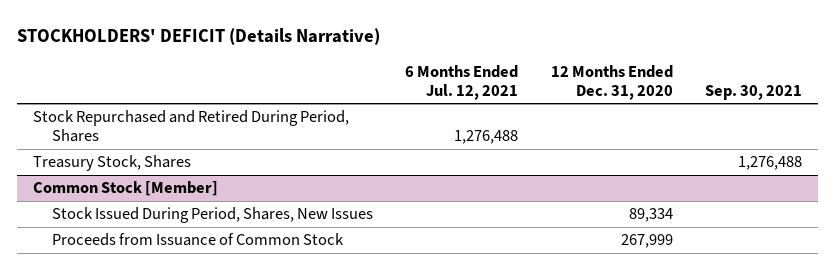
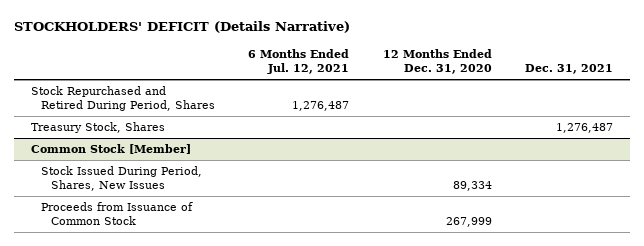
[704,84,802,100] Sep. 30, 2021 -> none
none -> [525,63,614,74] Dec. 31, 2021
[454,130,519,145] 1,276,488 -> [292,101,350,112] 1,276,487

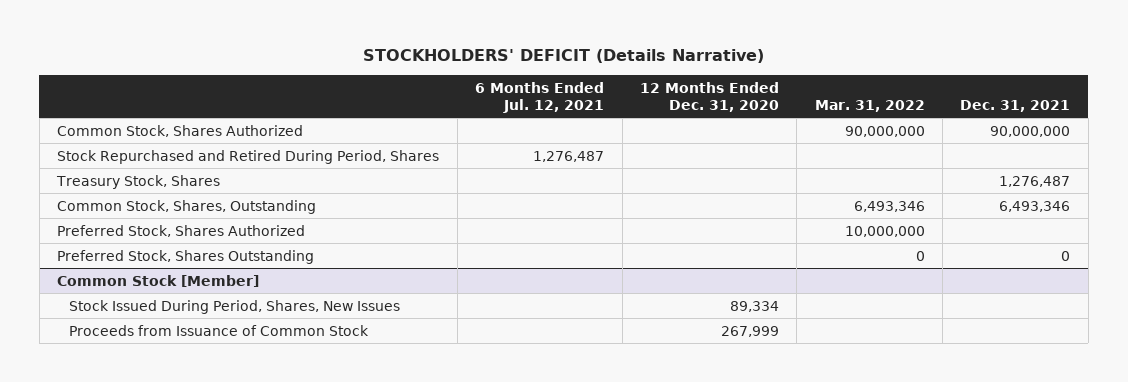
none -> [814,99,925,112] Mar. 31, 2022
none -> [57,124,304,137] Common Stock, Shares Authorized
none -> [57,199,317,214] Common Stock, Shares, Outstanding
none -> [57,224,306,237] Preferred Stock, Shares Authorized
none -> [57,249,315,264] Preferred Stock, Shares Outstanding

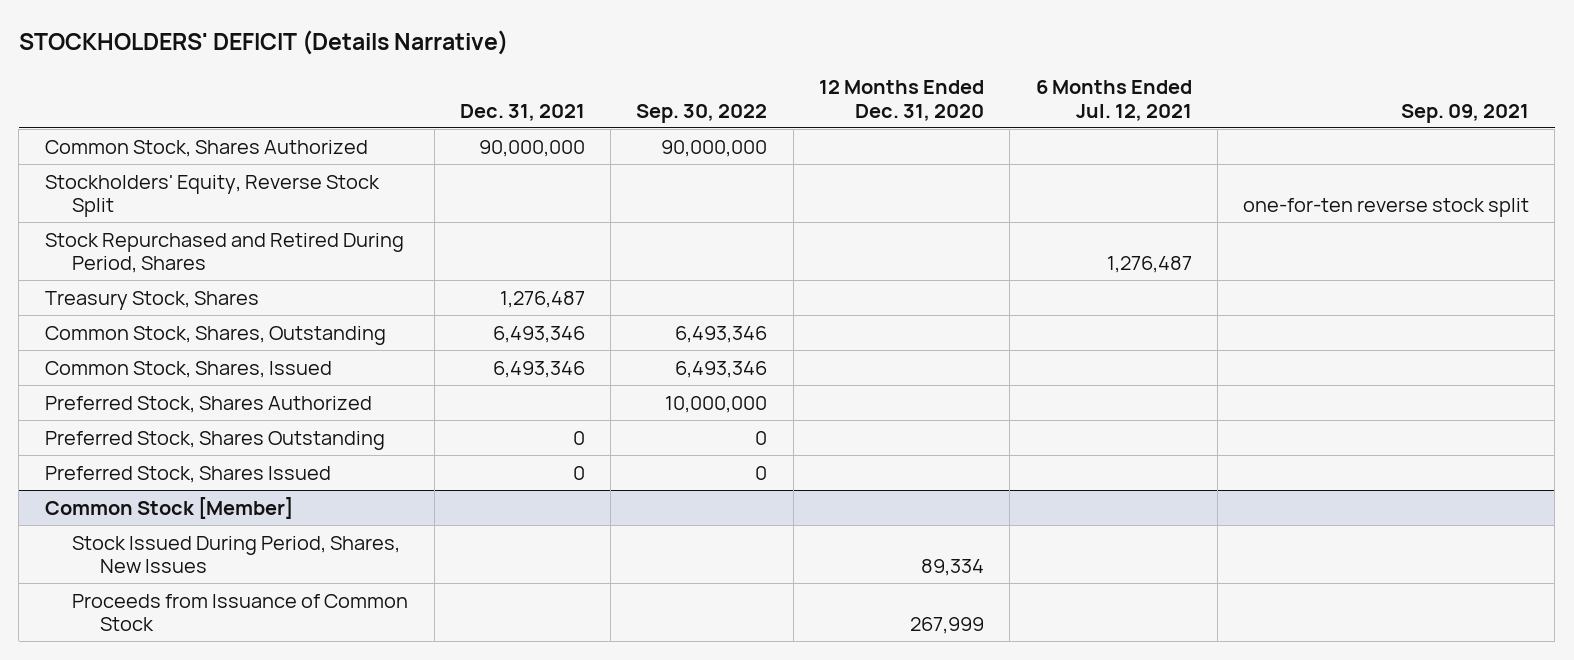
[814,99,925,112] Mar. 31, 2022 -> none
none -> [636,103,768,123] Sep. 30, 2022
none -> [1401,103,1530,123] Sep. 09, 2021
none -> [44,174,380,217] Stockholders' Equity, Reverse Stock Split
none -> [44,360,332,378] Common Stock, Shares, Issued
none -> [44,465,331,483] Preferred Stock, Shares Issued

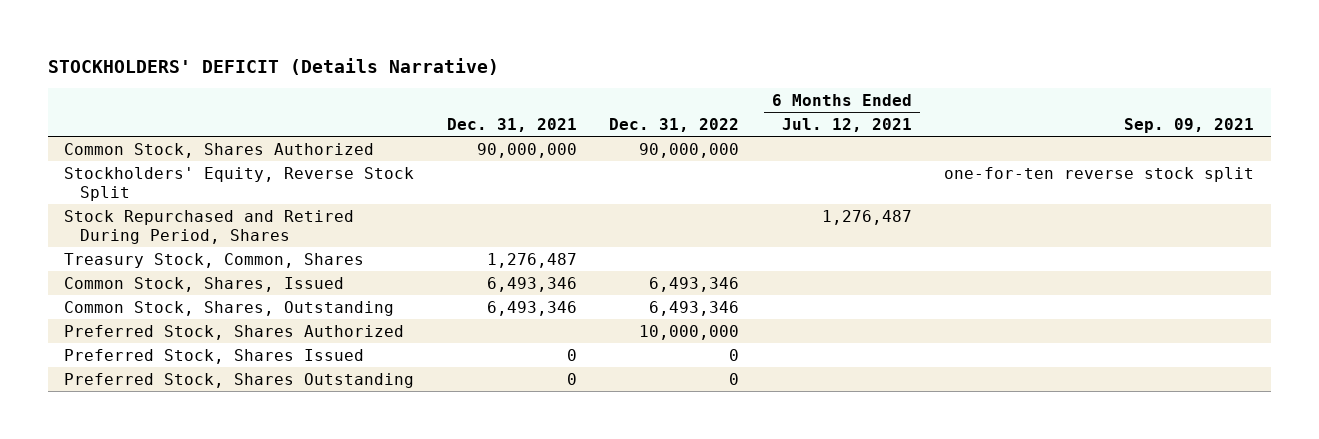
[636,103,768,123] Sep. 30, 2022 -> none
[819,80,985,121] 12 Months Ended Dec. 31, 2020 -> none
none -> [609,117,740,132] Dec. 31, 2022
[44,290,259,310] Treasury Stock, Shares -> [64,252,365,268] Treasury Stock, Common, Shares
[44,325,386,345] Common Stock, Shares, Outstanding -> [64,300,395,316] Common Stock, Shares, Outstanding
[44,496,293,519] Common Stock [Member] -> none
[72,535,401,573] Stock Issued During Period, Shares, New Issues -> none
[72,593,409,631] Proceeds from Issuance of Common Stock -> none
[44,430,385,450] Preferred Stock, Shares Outstanding -> [64,372,415,388] Preferred Stock, Shares Outstanding

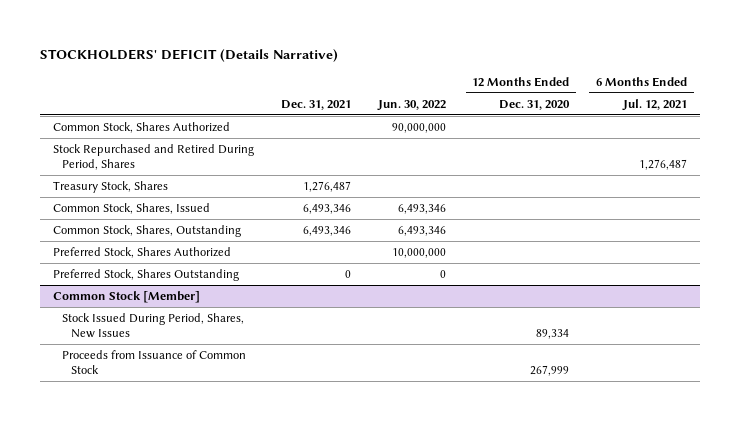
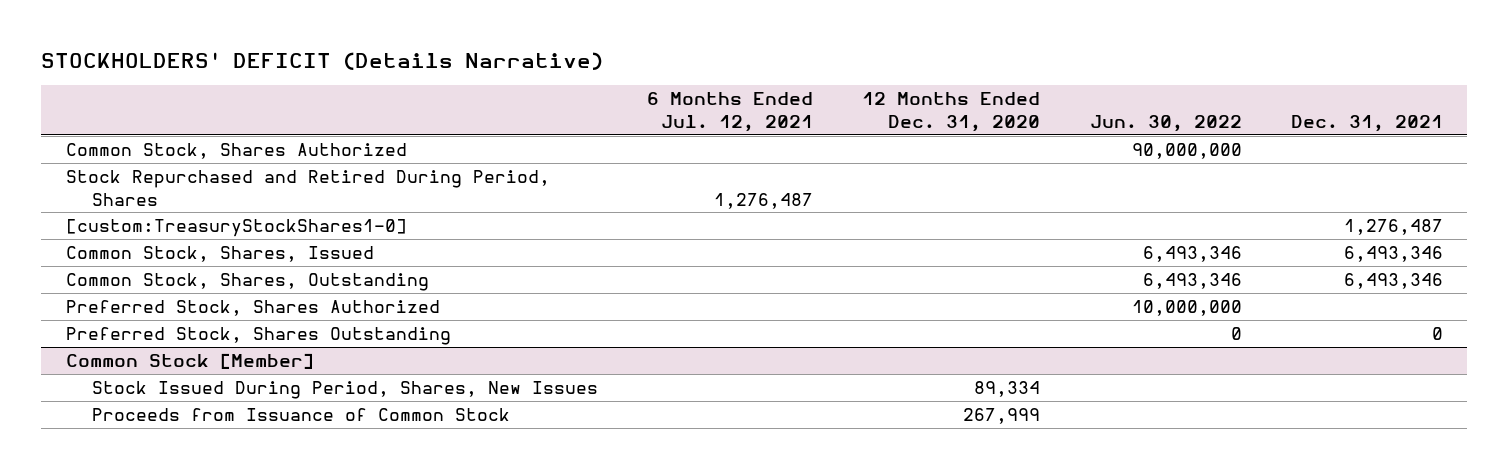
[53,180,169,193] Treasury Stock, Shares -> [65,219,407,238] [custom:TreasuryStockShares1-0]

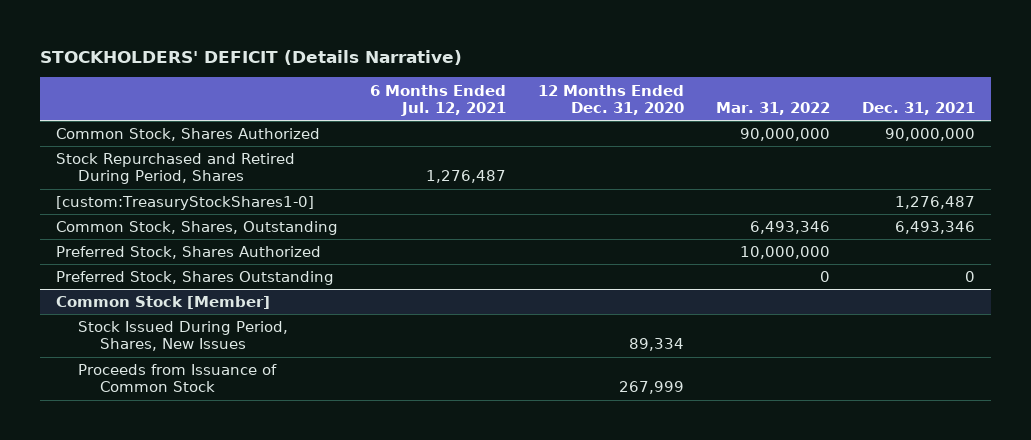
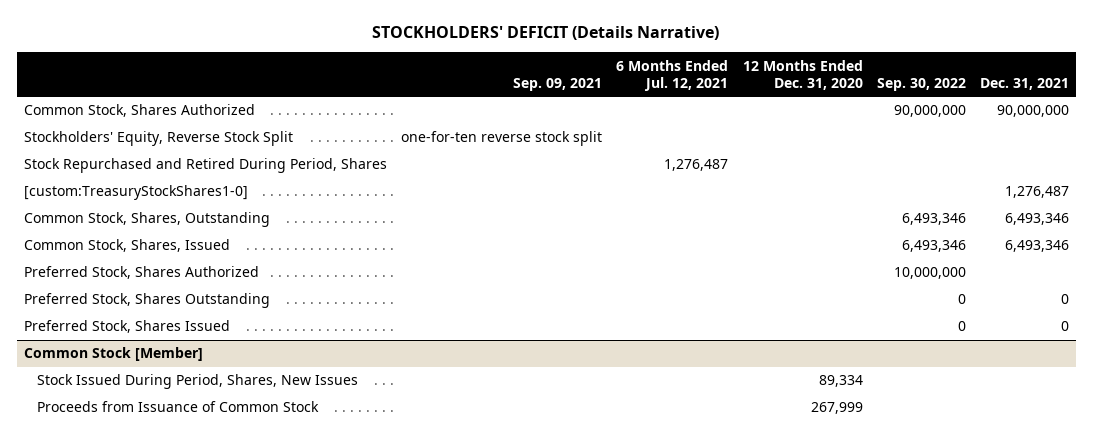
[716,101,831,115] Mar. 31, 2022 -> none
none -> [513,77,603,91] Sep. 09, 2021
none -> [876,77,966,91] Sep. 30, 2022
none -> [23,131,293,147] Stockholders' Equity, Reverse Stock Split
none -> [23,239,230,253] Common Stock, Shares, Issued
none -> [23,320,230,334] Preferred Stock, Shares Issued

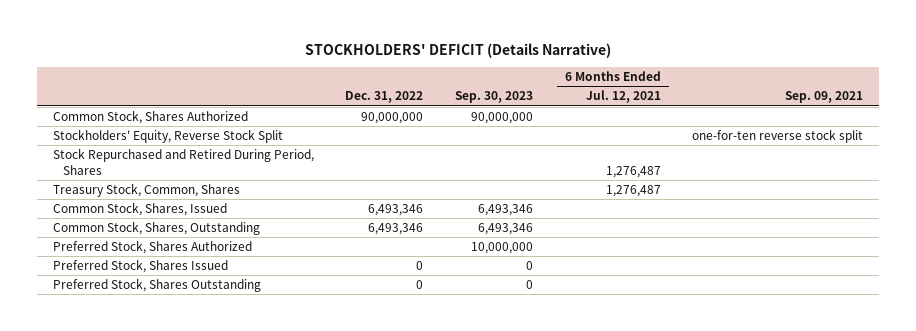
[742,59,863,90] 12 Months Ended Dec. 31, 2020 -> none
[876,77,966,91] Sep. 30, 2022 -> none
[980,77,1070,90] Dec. 31, 2021 -> none
none -> [345,91,424,104] Dec. 31, 2022
none -> [454,91,533,104] Sep. 30, 2023
[23,185,248,201] [custom:TreasuryStockShares1-0] -> none
none -> [52,182,240,197] Treasury Stock, Common, Shares
[23,212,270,228] Common Stock, Shares, Outstanding -> [52,220,260,235] Common Stock, Shares, Outstanding
[23,347,203,362] Common Stock [Member] -> none
[36,374,358,390] Stock Issued During Period, Shares, New Issues -> none
[36,401,319,413] Proceeds from Issuance of Common Stock -> none
[23,293,270,309] Preferred Stock, Shares Outstanding -> [52,277,261,292] Preferred Stock, Shares Outstanding

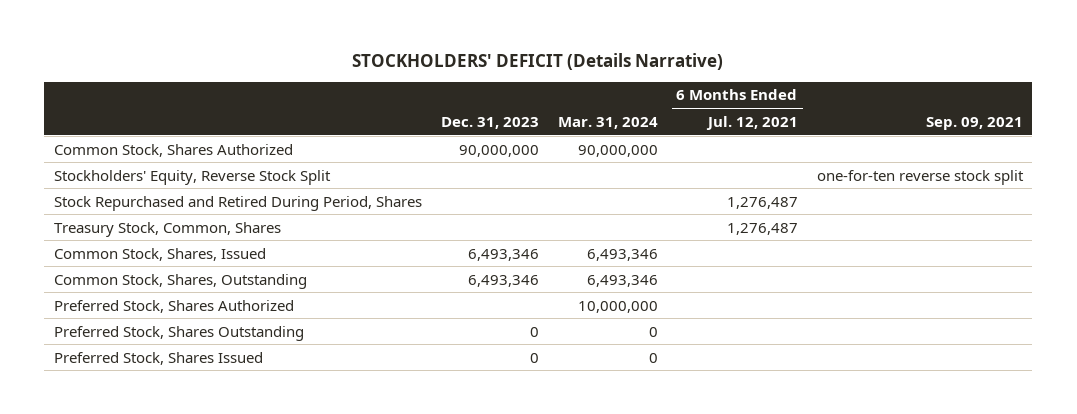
[345,91,424,104] Dec. 31, 2022 -> none
[454,91,533,104] Sep. 30, 2023 -> none
none -> [440,116,539,129] Dec. 31, 2023
none -> [557,116,658,129] Mar. 31, 2024
[52,258,228,273] Preferred Stock, Shares Issued -> [53,351,263,365] Preferred Stock, Shares Issued

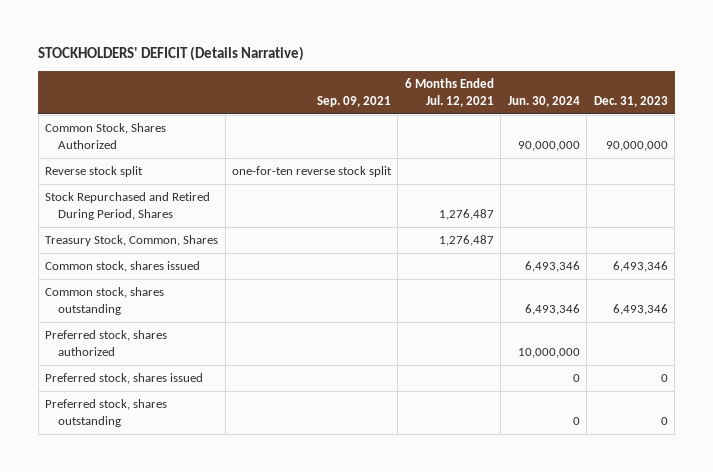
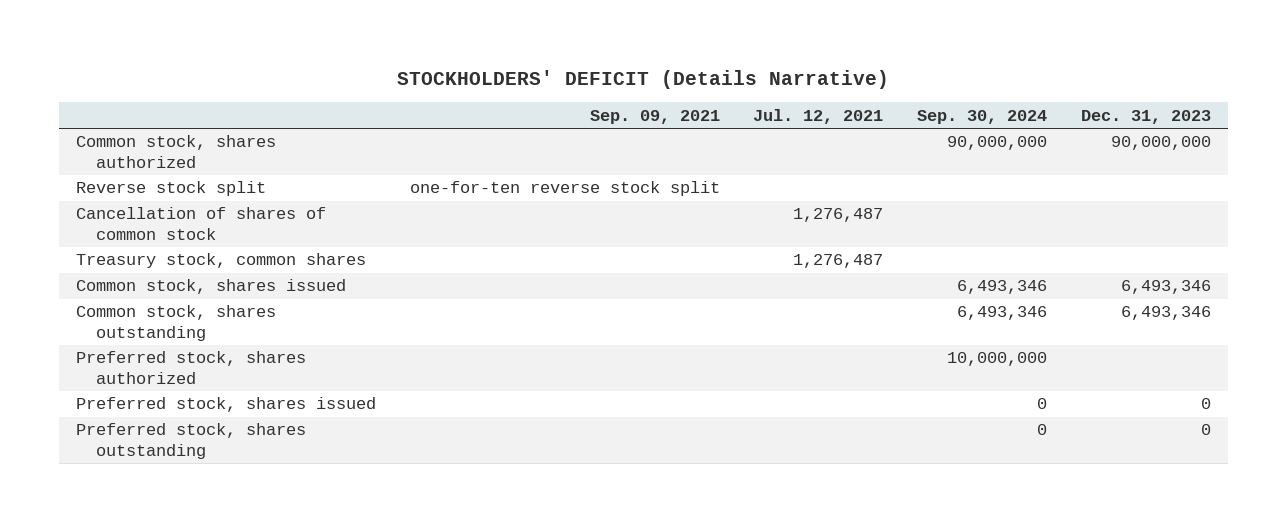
[404,78,494,107] 6 Months Ended Jul. 12, 2021 -> none
[507,95,580,107] Jun. 30, 2024 -> none
none -> [753,108,884,124] Jul. 12, 2021
none -> [917,109,1048,124] Sep. 30, 2024
[45,123,167,149] Common Stock, Shares Authorized -> [75,135,276,168] Common stock, shares authorized
[45,192,211,220] Stock Repurchased and Retired During Period, Shares -> [75,207,326,240] Cancellation of shares of common stock
[45,235,219,247] Treasury Stock, Common, Shares -> [75,253,366,269] Treasury stock, common shares

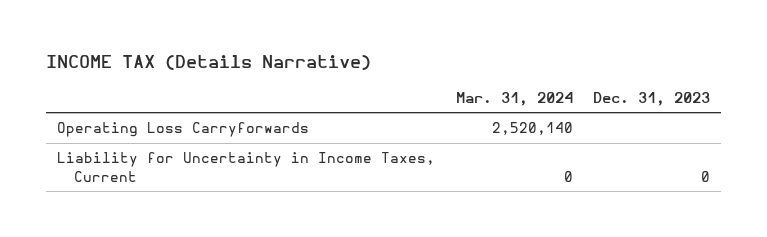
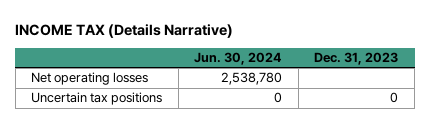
[455,91,573,106] Mar. 31, 2024 -> none
none -> [194,52,283,66] Jun. 30, 2024
[56,122,309,138] Operating Loss Carryforwards -> [31,72,149,86] Net operating losses
[56,152,435,182] Liability for Uncertainty in Income Taxes, Current -> [31,92,163,106] Uncertain tax positions

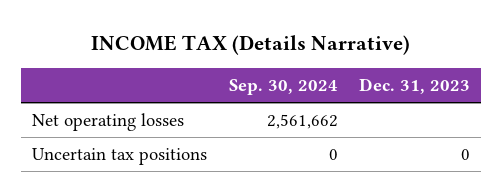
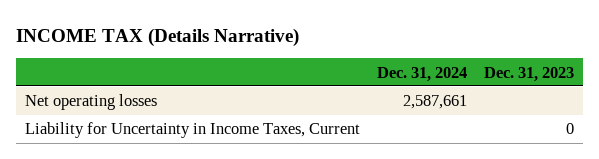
[228,79,338,96] Sep. 30, 2024 -> none
none -> [377,66,468,82] Dec. 31, 2024
[32,147,208,165] Uncertain tax positions -> [24,122,360,139] Liability for Uncertainty in Income Taxes, Current

